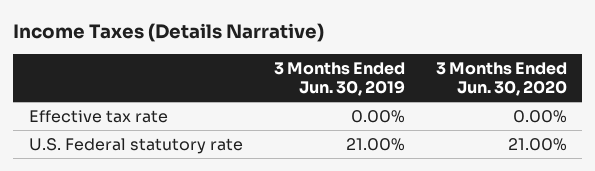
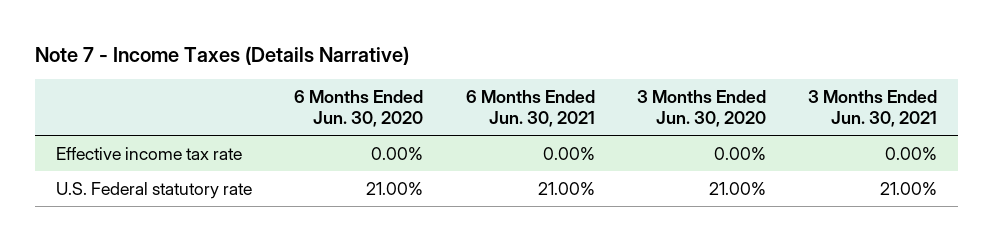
[13,23,325,43] Income Taxes (Details Narrative) -> [34,45,409,65] Note 7 - Income Taxes (Details Narrative)
[273,62,405,97] 3 Months Ended Jun. 30, 2019 -> none
none -> [294,90,424,128] 6 Months Ended Jun. 30, 2020
none -> [465,90,595,128] 6 Months Ended Jun. 30, 2021
none -> [808,90,938,128] 3 Months Ended Jun. 30, 2021
[28,109,168,123] Effective tax rate -> [55,146,242,160] Effective income tax rate

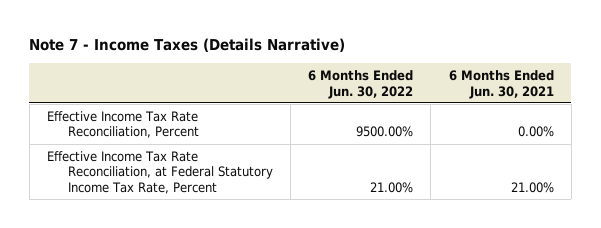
[294,90,424,128] 6 Months Ended Jun. 30, 2020 -> none
[636,90,766,128] 3 Months Ended Jun. 30, 2020 -> none
[808,90,938,128] 3 Months Ended Jun. 30, 2021 -> none
none -> [308,70,414,99] 6 Months Ended Jun. 30, 2022
[55,146,242,160] Effective income tax rate -> [47,110,200,139] Effective Income Tax Rate Reconciliation, Percent
[55,181,252,199] U.S. Federal statutory rate -> [47,150,274,194] Effective Income Tax Rate Reconciliation, at Federal Statutory Income Tax Rate, Percent

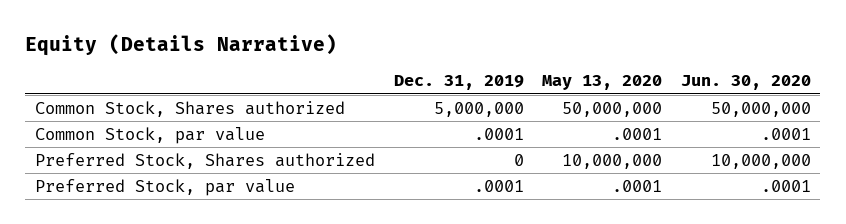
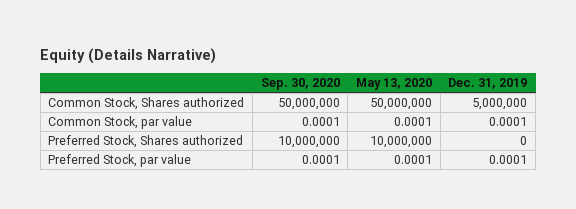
[681,75,812,91] Jun. 30, 2020 -> none
none -> [260,77,340,90] Sep. 30, 2020
[473,127,524,140] .0001 -> [489,117,528,127] 0.0001
[612,127,663,140] .0001 -> [394,117,433,127] 0.0001
[473,179,524,192] .0001 -> [489,155,528,165] 0.0001
[612,179,663,192] .0001 -> [394,155,433,165] 0.0001

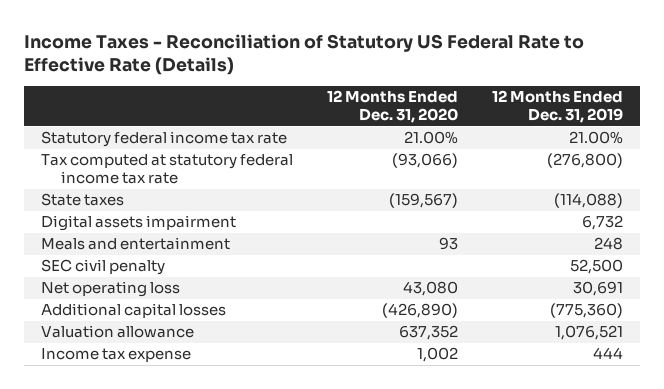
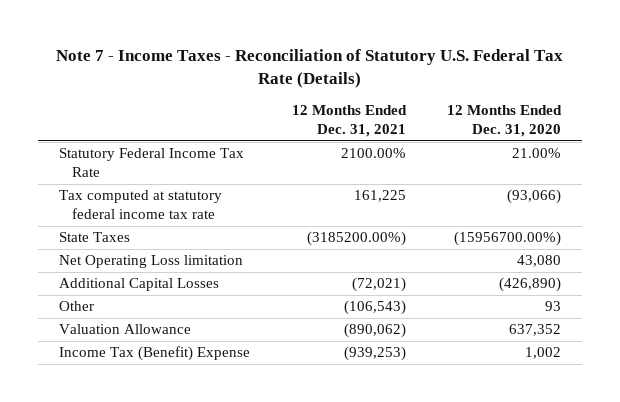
[24,33,585,76] Income Taxes - Reconciliation of Statutory US Federal Rate to Effective Rate (Details) -> [56,49,564,89] Note 7 - Income Taxes - Reconciliation of Statutory U.S. Federal Tax Rate (Details)
[491,90,623,124] 12 Months Ended Dec. 31, 2019 -> none
none -> [291,105,407,138] 12 Months Ended Dec. 31, 2021
[41,131,288,148] Statutory federal income tax rate -> [59,148,245,178] Statutory Federal Income Tax Rate
[41,215,237,232] Digital assets impairment -> none
[41,237,231,251] Meals and entertainment -> none
[41,259,166,276] SEC civil penalty -> none
[41,193,125,207] State taxes -> [59,232,131,243] State Taxes
[389,193,459,209] (159,567) -> [453,231,561,247] (15956700.00%)
[41,281,181,298] Net operating loss -> [59,255,244,269] Net Operating Loss limitation
[41,303,227,319] Additional capital losses -> [59,278,220,292] Additional Capital Losses
none -> [59,301,95,312] Other
[41,325,195,339] Valuation allowance -> [59,324,192,335] Valuation Allowance
[41,348,192,363] Income tax expense -> [59,346,251,362] Income Tax (Benefit) Expense

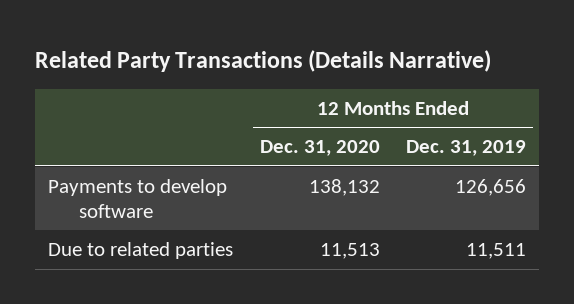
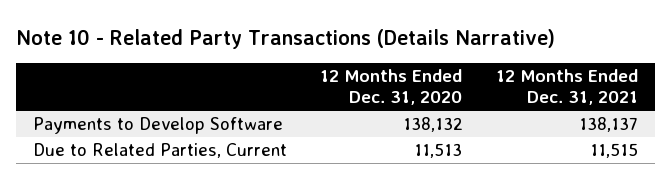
[35,49,492,72] Related Party Transactions (Details Narrative) -> [16,28,556,49] Note 10 - Related Party Transactions (Details Narrative)
[406,140,527,157] Dec. 31, 2019 -> none
none -> [496,69,639,106] 12 Months Ended Dec. 31, 2021
[48,179,228,218] Payments to develop software -> [32,117,283,135] Payments to Develop Software
[48,242,234,260] Due to related parties -> [32,143,287,159] Due to Related Parties, Current

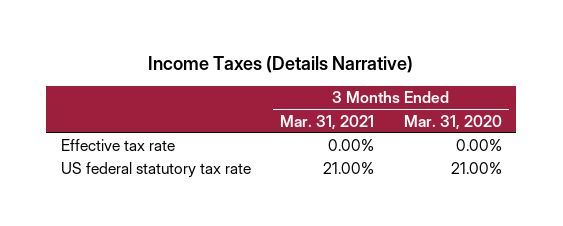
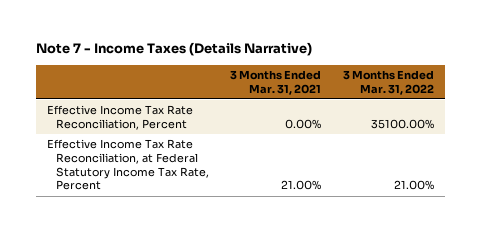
[148,56,414,74] Income Taxes (Details Narrative) -> [36,42,313,57] Note 7 - Income Taxes (Details Narrative)
[403,114,502,130] Mar. 31, 2020 -> none
none -> [342,70,434,95] 3 Months Ended Mar. 31, 2022
[60,139,175,152] Effective tax rate -> [46,105,193,131] Effective Income Tax Rate Reconciliation, Percent
[60,162,251,179] US federal statutory tax rate -> [46,139,209,191] Effective Income Tax Rate Reconciliation, at Federal Statutory Income Tax Rate, Percent

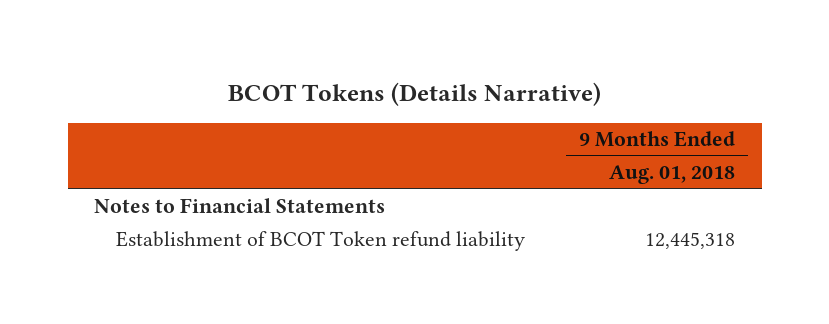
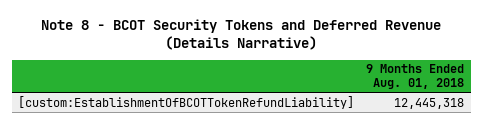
[227,82,601,107] BCOT Tokens (Details Narrative) -> [41,19,442,51] Note 8 - BCOT Security Tokens and Deferred Revenue (Details Narrative)
[94,198,386,214] Notes to Financial Statements -> none
[116,231,526,252] Establishment of BCOT Token refund liability -> [18,95,355,109] [custom:EstablishmentOfBCOTTokenRefundLiability]

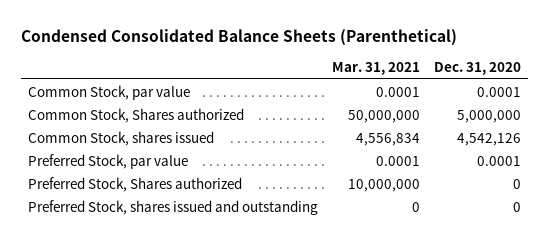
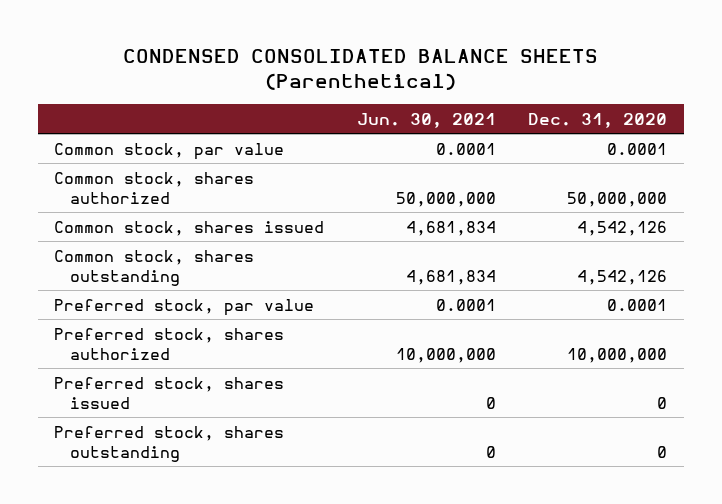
[20,28,457,46] Condensed Consolidated Balance Sheets (Parenthetical) -> [122,49,598,91] CONDENSED CONSOLIDATED BALANCE SHEETS (Parenthetical)
[331,61,420,75] Mar. 31, 2021 -> none
none -> [356,112,496,128] Jun. 30, 2021
[27,84,190,100] Common Stock, par value -> [54,142,285,160] Common stock, par value
[27,107,244,123] Common Stock, Shares authorized -> [54,171,255,204] Common stock, shares authorized
[457,109,522,123] 5,000,000 -> [567,191,668,207] 50,000,000
[27,130,214,146] Common Stock, shares issued -> [54,220,325,236] Common stock, shares issued
none -> [54,249,255,286] Common stock, shares outstanding
[27,153,188,169] Preferred Stock, par value -> [54,298,315,316] Preferred stock, par value
[27,176,242,192] Preferred Stock, Shares authorized -> [54,327,285,360] Preferred stock, shares authorized
[513,178,522,189] 0 -> [567,347,668,363] 10,000,000
[27,199,318,215] Preferred Stock, shares issued and outstanding -> [54,376,285,409] Preferred stock, shares issued
none -> [54,425,285,462] Preferred stock, shares outstanding

